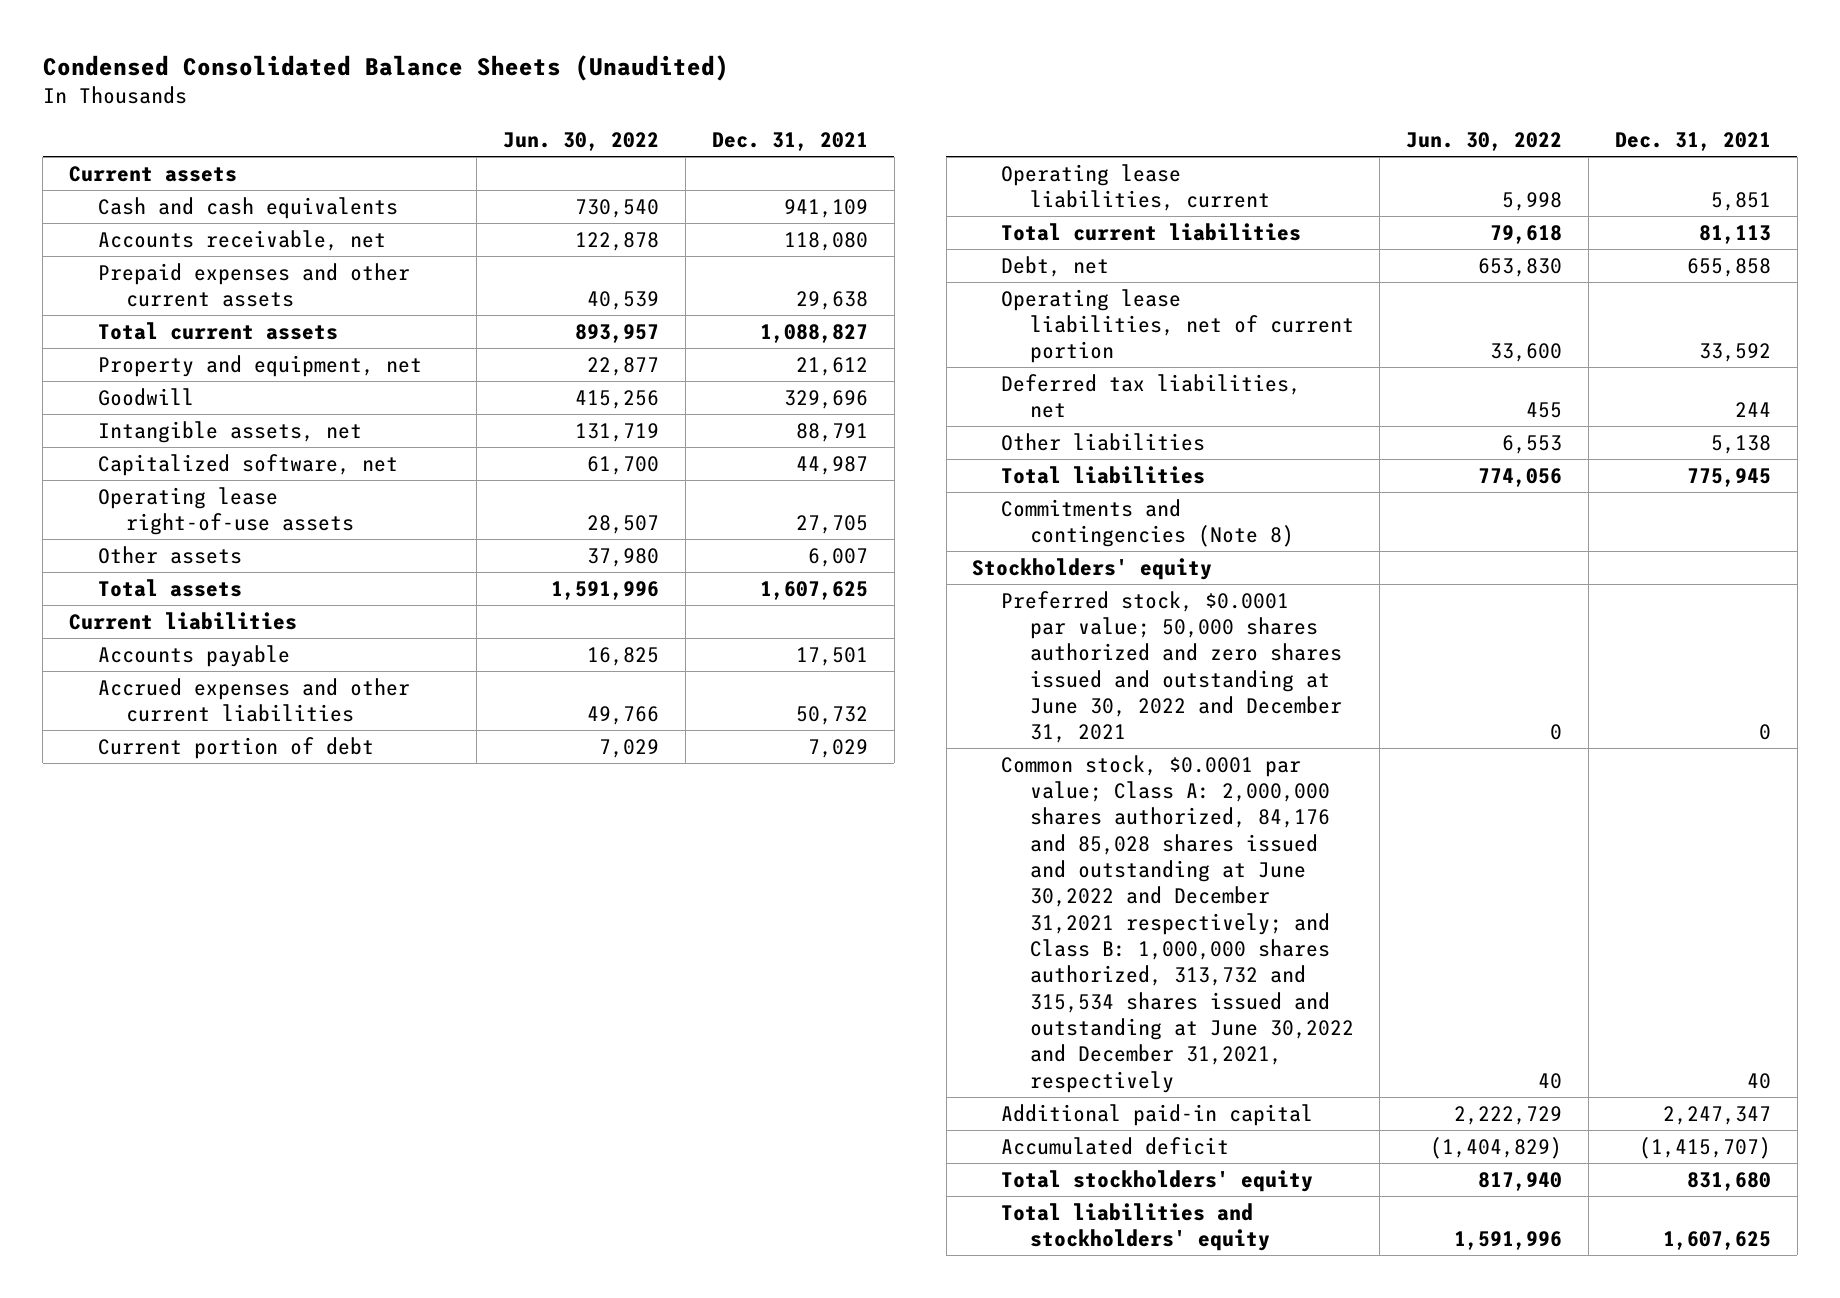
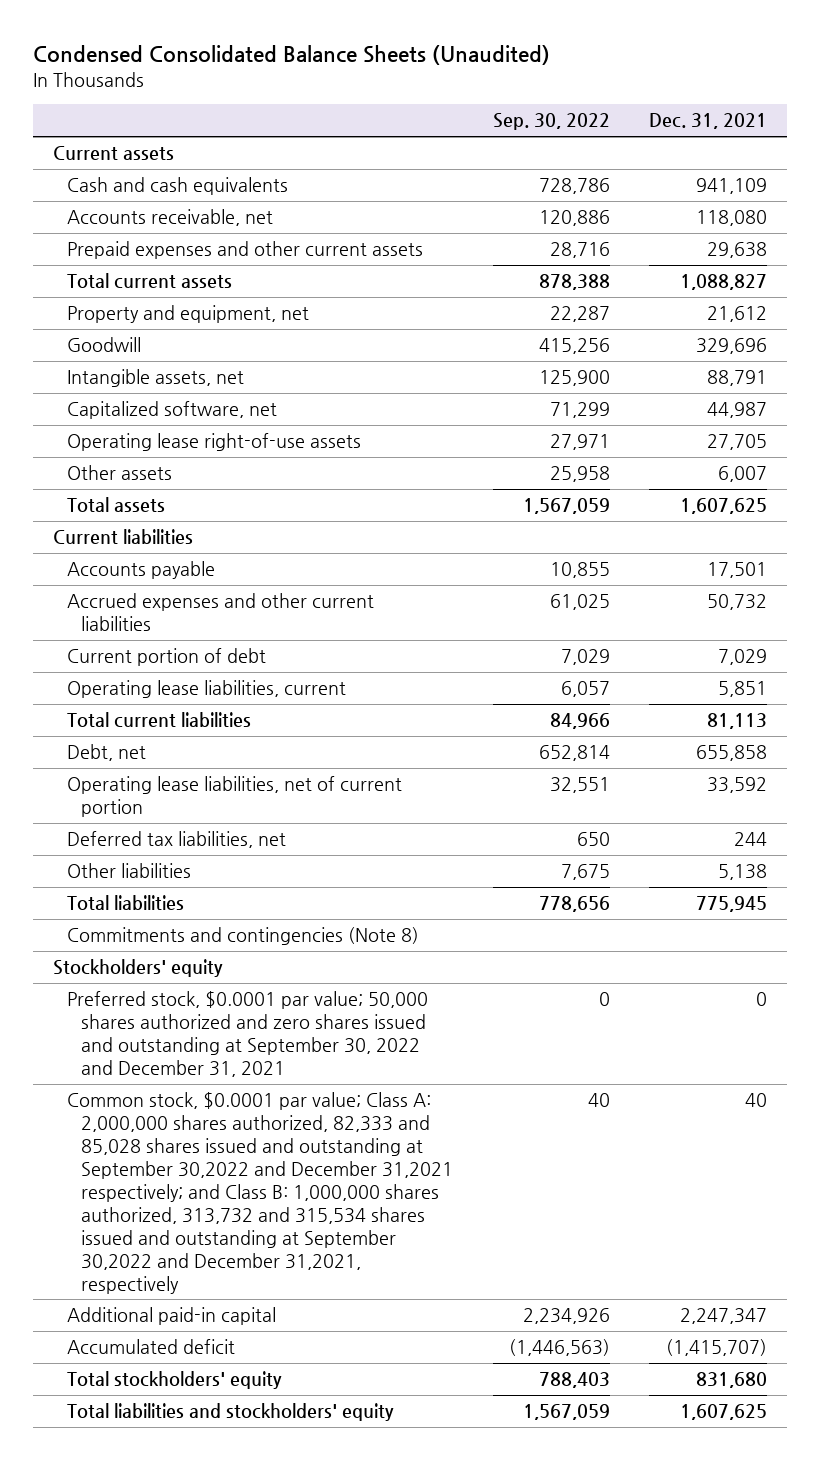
[502,132,659,152] Jun. 30, 2022 -> none
none -> [492,113,610,131] Sep. 30, 2022
[1000,590,1342,744] Preferred stock, $0.0001 par value; 50,000 shares authorized and zero shares issued and outstanding at June 30, 2022 and December 31, 2021 -> [67,991,429,1078] Preferred stock, $0.0001 par value; 50,000 shares authorized and zero shares issued and outstanding at September 30, 2022 and December 31, 2021
[1000,754,1354,1093] Common stock, $0.0001 par value; Class A: 2,000,000 shares authorized, 84,176 and 85,028 shares issued and outstanding at June 30,2022 and December 31,2021 respectively; and Class B: 1,000,000 shares authorized, 313,732 and 315,534 shares issued and outstanding at June 30,2022 and December 31,2021, respectively -> [67,1092,454,1294] Common stock, $0.0001 par value; Class A: 2,000,000 shares authorized, 82,333 and 85,028 shares issued and outstanding at September 30,2022 and December 31,2021 respectively; and Class B: 1,000,000 shares authorized, 313,732 and 315,534 shares issued and outstanding at September 30,2022 and December 31,2021, respectively

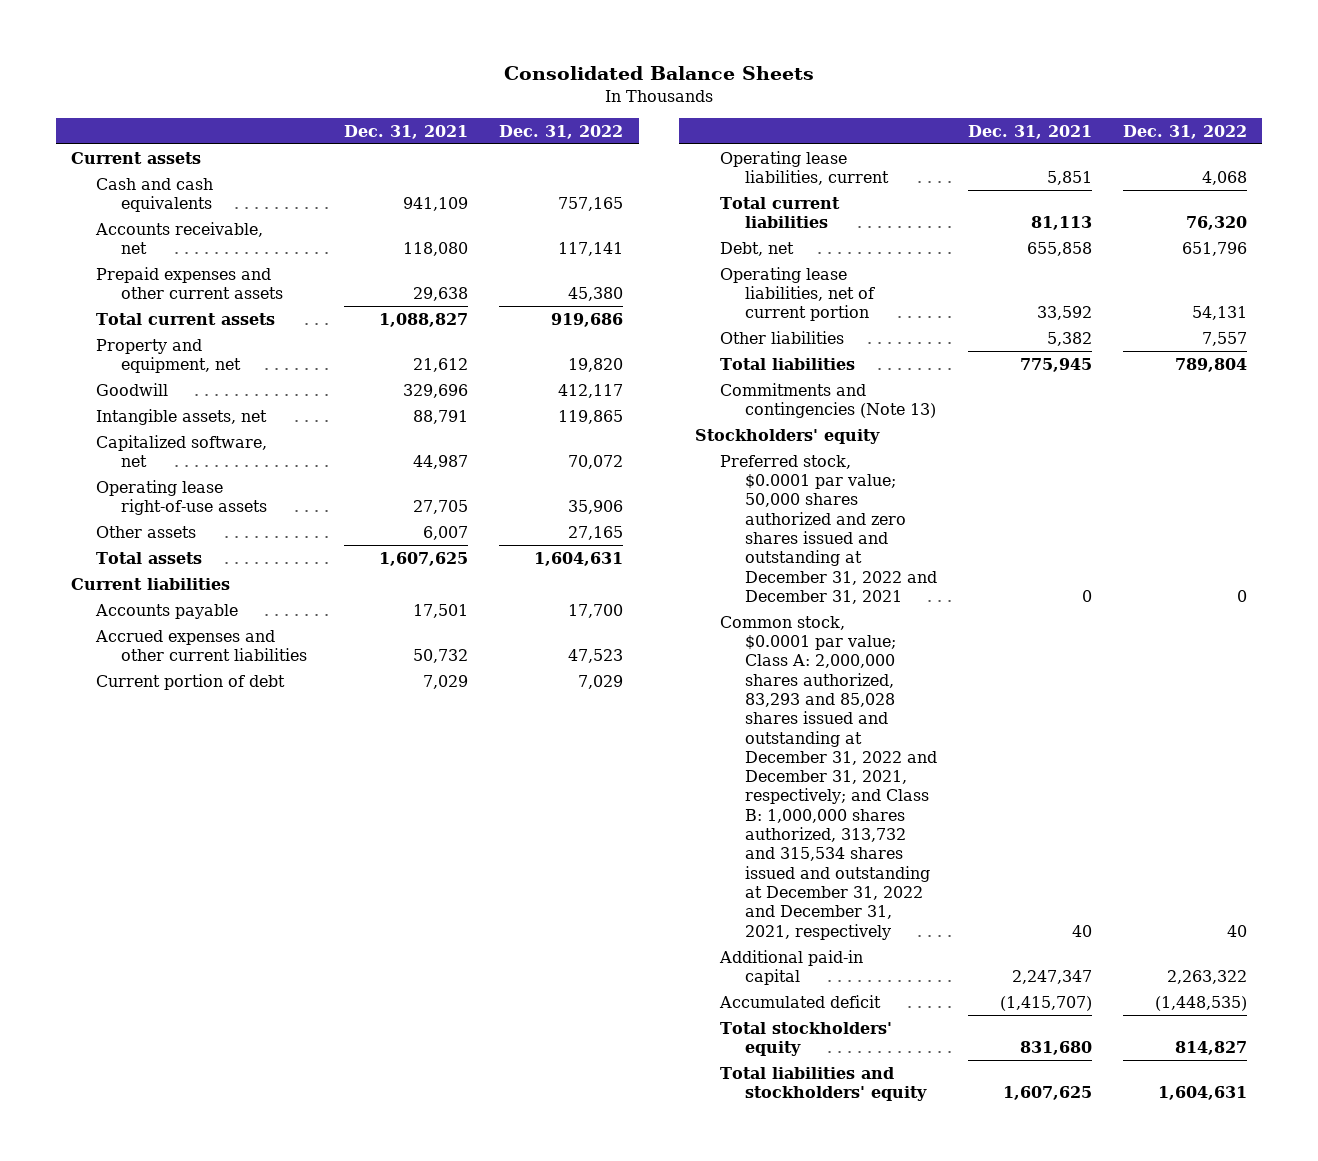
[33,45,551,66] Condensed Consolidated Balance Sheets (Unaudited) -> [503,66,814,81] Consolidated Balance Sheets
[492,113,610,131] Sep. 30, 2022 -> none
none -> [499,124,624,139] Dec. 31, 2022
[67,831,287,849] Deferred tax liabilities, net -> none
[718,864,768,881] 5,138 -> [1046,331,1092,346] 5,382
[67,927,420,946] Commitments and contingencies (Note 8) -> [719,382,936,418] Commitments and contingencies (Note 13)
[67,991,429,1078] Preferred stock, $0.0001 par value; 50,000 shares authorized and zero shares issued and outstanding at September 30, 2022 and December 31, 2021 -> [719,454,937,604] Preferred stock, $0.0001 par value; 50,000 shares authorized and zero shares issued and outstanding at December 31, 2022 and December 31, 2021
[67,1092,454,1294] Common stock, $0.0001 par value; Class A: 2,000,000 shares authorized, 82,333 and 85,028 shares issued and outstanding at September 30,2022 and December 31,2021 respectively; and Class B: 1,000,000 shares authorized, 313,732 and 315,534 shares issued and outstanding at September 30,2022 and December 31,2021, respectively -> [719,615,937,940] Common stock, $0.0001 par value; Class A: 2,000,000 shares authorized, 83,293 and 85,028 shares issued and outstanding at December 31, 2022 and December 31, 2021, respectively; and Class B: 1,000,000 shares authorized, 313,732 and 315,534 shares issued and outstanding at December 31, 2022 and December 31, 2021, respectively

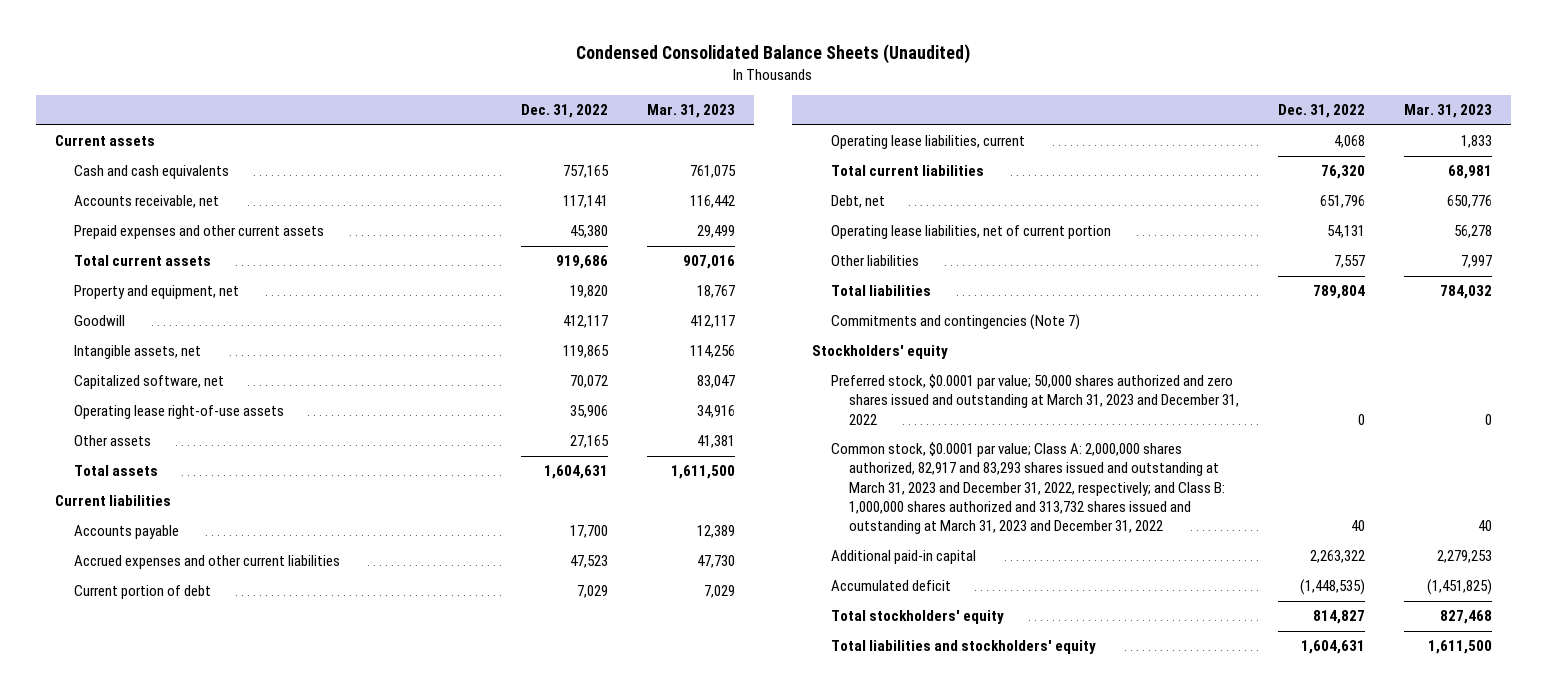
[503,66,814,81] Consolidated Balance Sheets -> [576,44,971,65] Condensed Consolidated Balance Sheets (Unaudited)
[344,124,469,139] Dec. 31, 2021 -> none
none -> [647,104,736,119] Mar. 31, 2023
[719,382,936,418] Commitments and contingencies (Note 13) -> [830,314,1080,331] Commitments and contingencies (Note 7)
[719,454,937,604] Preferred stock, $0.0001 par value; 50,000 shares authorized and zero shares issued and outstanding at December 31, 2022 and December 31, 2021 -> [830,374,1240,425] Preferred stock, $0.0001 par value; 50,000 shares authorized and zero shares issued and outstanding at March 31, 2023 and December 31, 2022
[719,615,937,940] Common stock, $0.0001 par value; Class A: 2,000,000 shares authorized, 83,293 and 85,028 shares issued and outstanding at December 31, 2022 and December 31, 2021, respectively; and Class B: 1,000,000 shares authorized, 313,732 and 315,534 shares issued and outstanding at December 31, 2022 and December 31, 2021, respectively -> [830,442,1226,535] Common stock, $0.0001 par value; Class A: 2,000,000 shares authorized, 82,917 and 83,293 shares issued and outstanding at March 31, 2023 and December 31, 2022, respectively; and Class B: 1,000,000 shares authorized and 313,732 shares issued and outstanding at March 31, 2023 and December 31, 2022

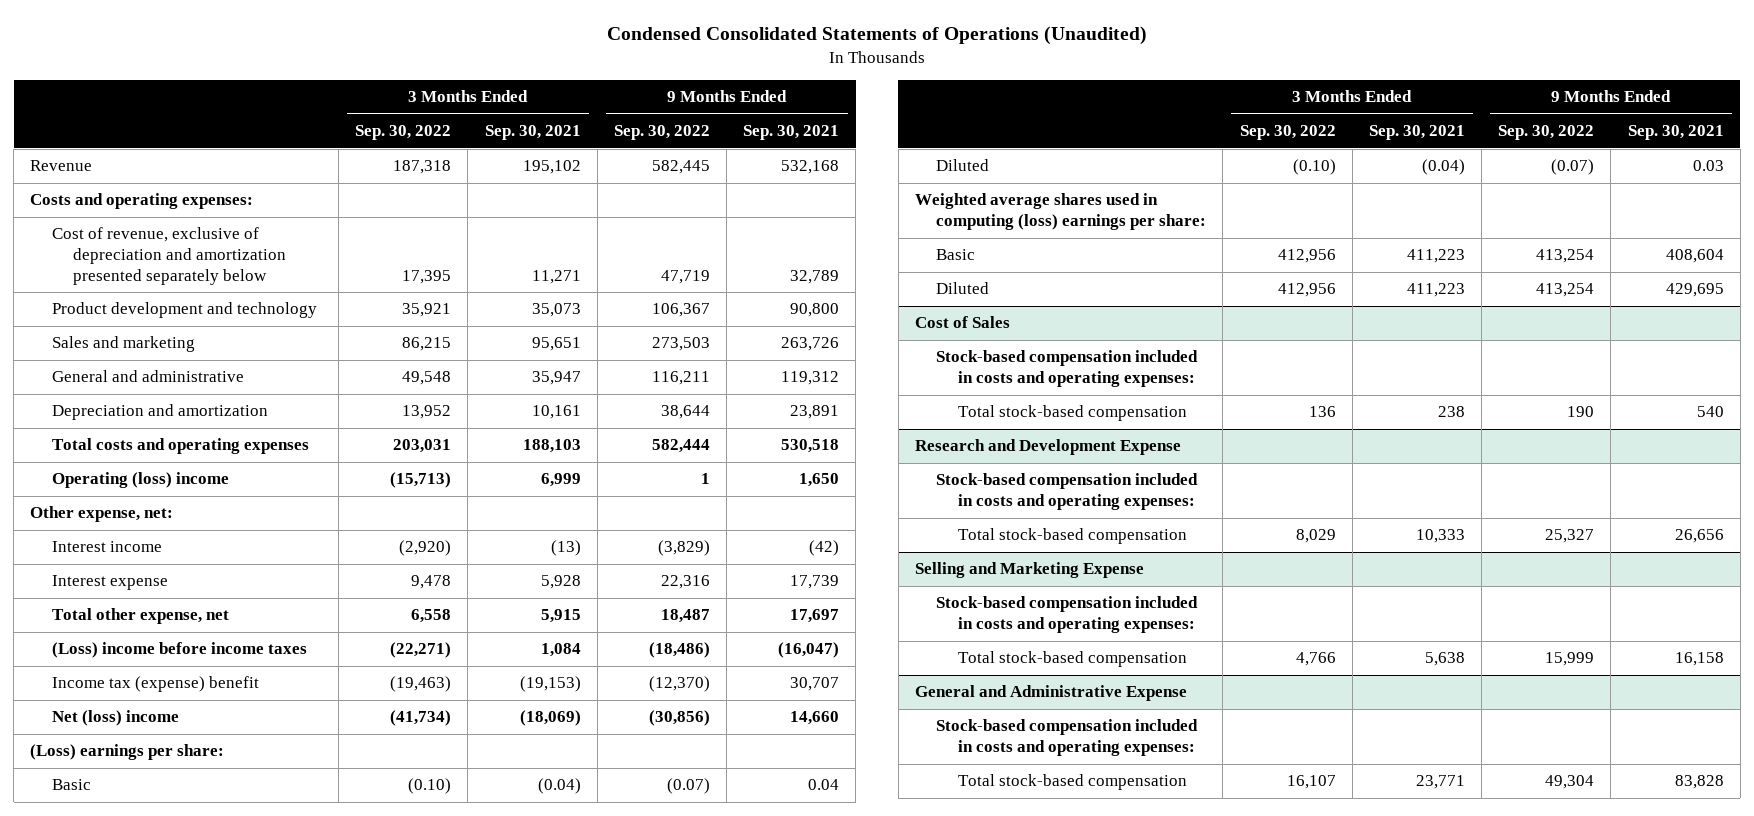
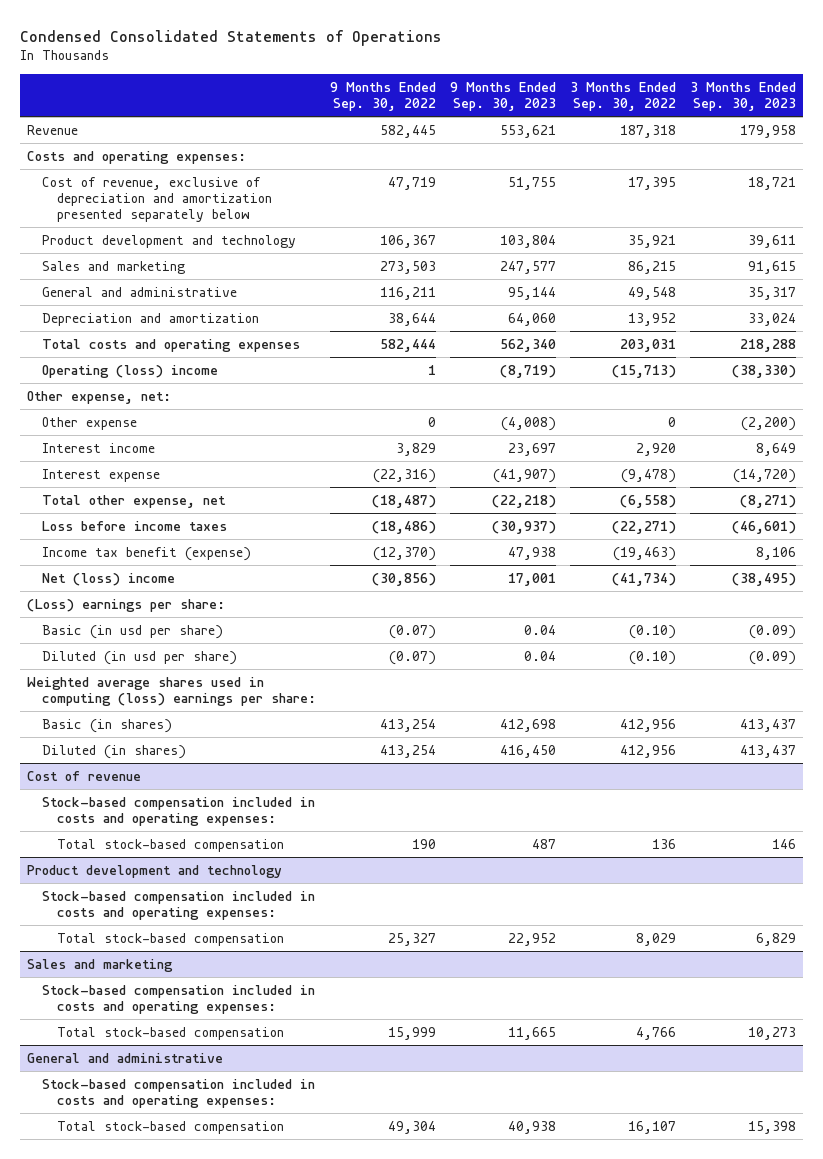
[607,25,1148,45] Condensed Consolidated Statements of Operations (Unaudited) -> [19,29,442,46] Condensed Consolidated Statements of Operations
[484,125,581,141] Sep. 30, 2021 -> none
[743,125,840,141] Sep. 30, 2021 -> none
none -> [449,82,556,112] 9 Months Ended Sep. 30, 2023
none -> [689,82,796,112] 3 Months Ended Sep. 30, 2023
none -> [41,416,137,430] Other expense
[399,540,452,557] (2,920) -> [635,442,676,456] 2,920
[657,540,710,557] (3,829) -> [395,442,436,456] 3,829
[411,575,452,590] 9,478 -> [620,468,676,483] (9,478)
[660,575,710,590] 22,316 -> [372,468,436,483] (22,316)
[411,609,452,624] 6,558 -> [619,494,676,508] (6,558)
[660,609,710,624] 18,487 -> [371,494,436,508] (18,487)
[51,642,307,659] (Loss) income before income taxes -> [41,520,227,531] Loss before income taxes
[51,676,259,693] Income tax (expense) benefit -> [41,546,251,561] Income tax benefit (expense)
[51,779,91,791] Basic -> [41,624,223,639] Basic (in usd per share)
[936,159,990,172] Diluted -> [41,650,237,665] Diluted (in usd per share)
[936,249,976,261] Basic -> [41,718,172,733] Basic (in shares)
[936,282,990,295] Diluted -> [41,744,186,759] Diluted (in shares)
[914,316,1010,329] Cost of Sales -> [26,770,141,781] Cost of revenue
[914,439,1181,456] Research and Development Expense -> [26,864,282,878] Product development and technology
[914,562,1144,579] Selling and Marketing Expense -> [26,958,173,972] Sales and marketing
[914,685,1187,702] General and Administrative Expense -> [26,1052,223,1063] General and administrative

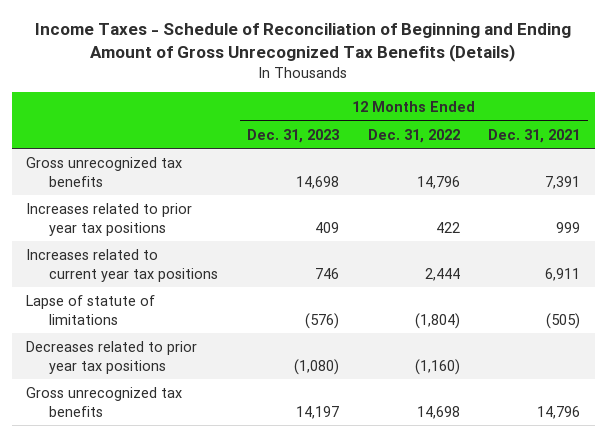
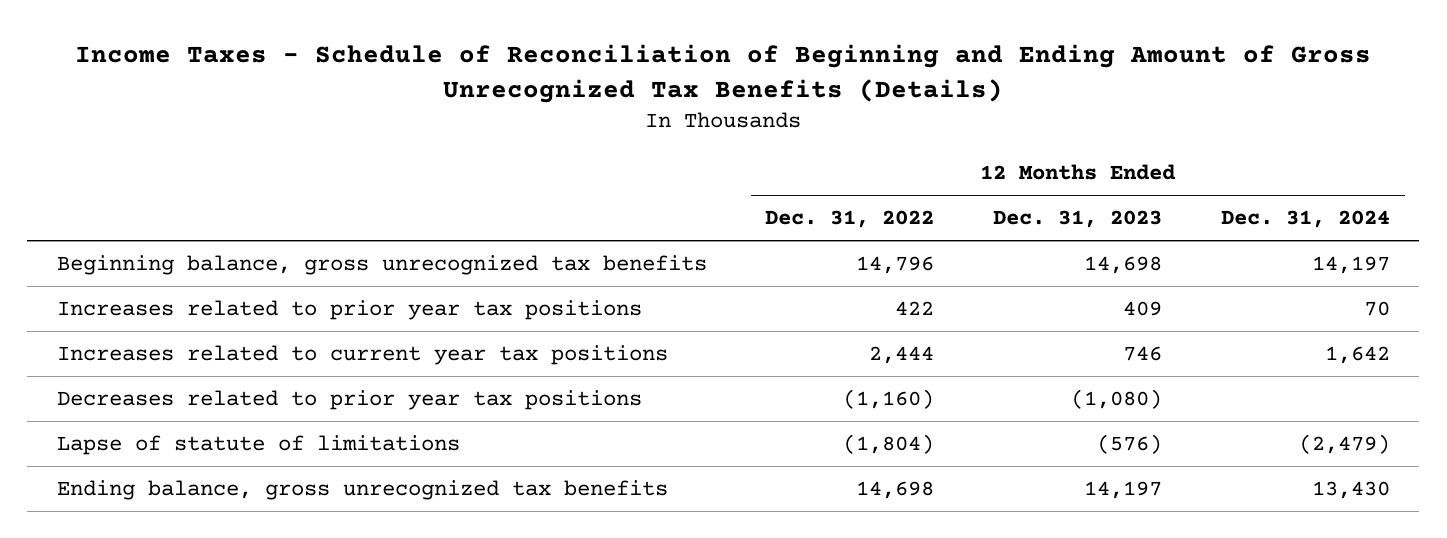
[488,128,581,143] Dec. 31, 2021 -> none
none -> [1220,210,1390,229] Dec. 31, 2024
[26,157,183,187] Gross unrecognized tax benefits -> [56,255,707,276] Beginning balance, gross unrecognized tax benefits
[26,295,156,325] Lapse of statute of limitations -> [56,435,460,456] Lapse of statute of limitations
[26,387,183,417] Gross unrecognized tax benefits -> [56,480,668,501] Ending balance, gross unrecognized tax benefits

